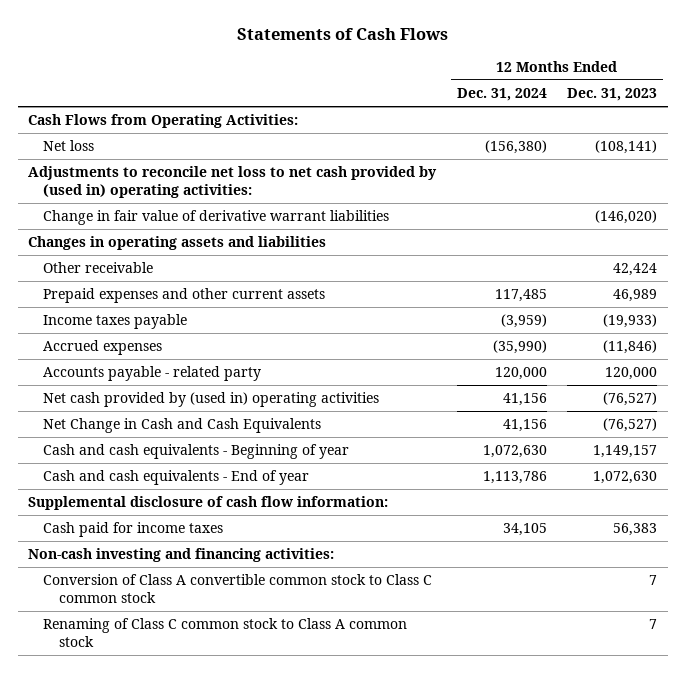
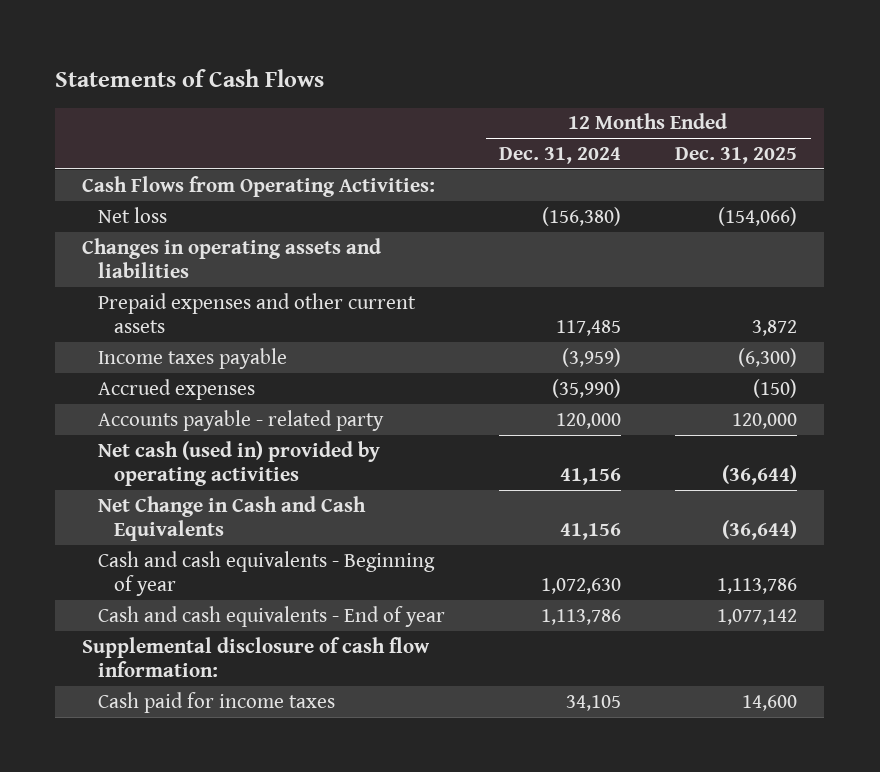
[567,88,658,102] Dec. 31, 2023 -> none
none -> [675,146,798,164] Dec. 31, 2025
[27,166,437,198] Adjustments to reconcile net loss to net cash provided by (used in) operating activities: -> none
[43,210,390,226] Change in fair value of derivative warrant liabilities -> none
[43,262,154,274] Other receivable -> none
[43,392,380,408] Net cash provided by (used in) operating activities -> [98,440,381,486] Net cash (used in) provided by operating activities
[27,548,334,563] Non-cash investing and financing activities: -> none
[43,574,433,603] Conversion of Class A convertible common stock to Class C common stock -> none
[43,618,408,647] Renaming of Class C common stock to Class A common stock -> none

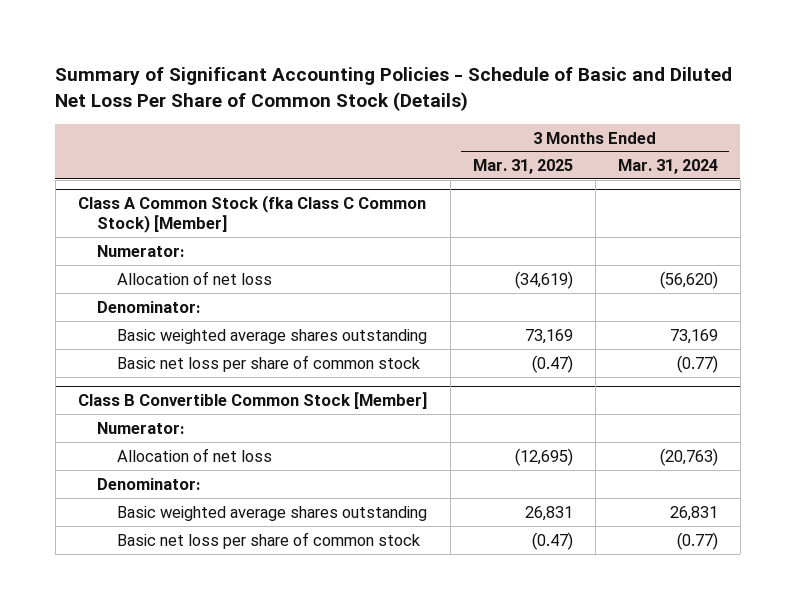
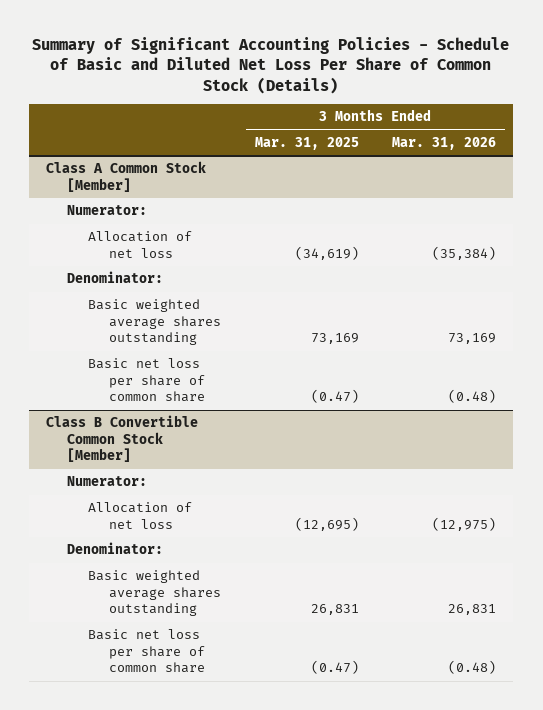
[617,159,718,175] Mar. 31, 2024 -> none
none -> [392,137,497,151] Mar. 31, 2026
[77,195,426,233] Class A Common Stock (fka Class C Common Stock) [Member] -> [46,161,207,192] Class A Common Stock [Member]
[116,354,420,372] Basic net loss per share of common stock -> [88,358,205,403] Basic net loss per share of common share
[116,531,420,549] Basic net loss per share of common stock -> [88,629,205,674] Basic net loss per share of common share

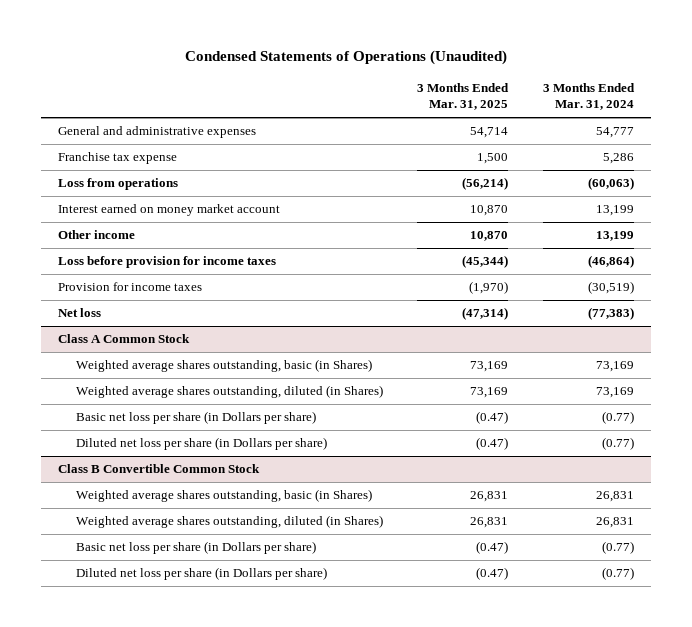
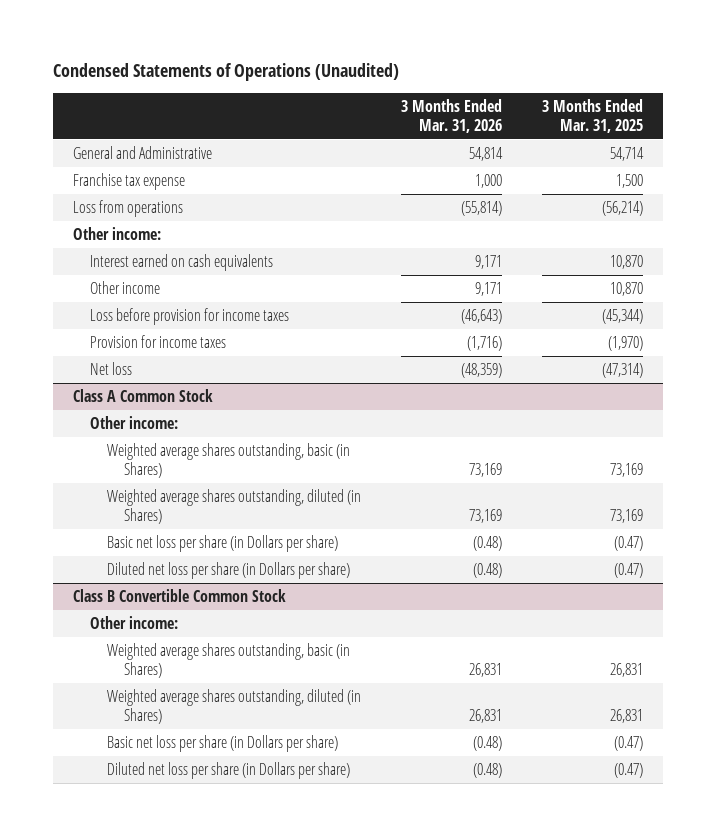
[542,82,635,111] 3 Months Ended Mar. 31, 2024 -> none
none -> [400,98,502,133] 3 Months Ended Mar. 31, 2026
[58,126,257,139] General and administrative expenses -> [73,146,213,160] General and Administrative
none -> [73,227,162,241] Other income:
[58,204,281,217] Interest earned on money market account -> [90,254,274,272] Interest earned on cash equivalents
none -> [90,416,179,430] Other income:
none -> [90,616,179,630] Other income:

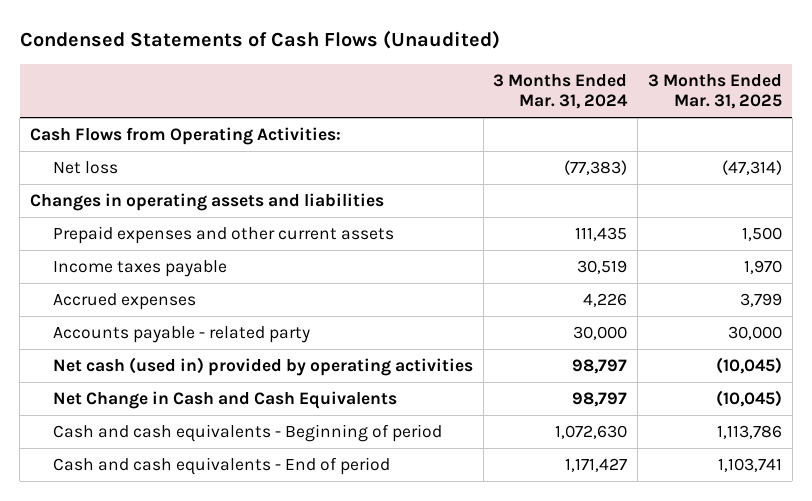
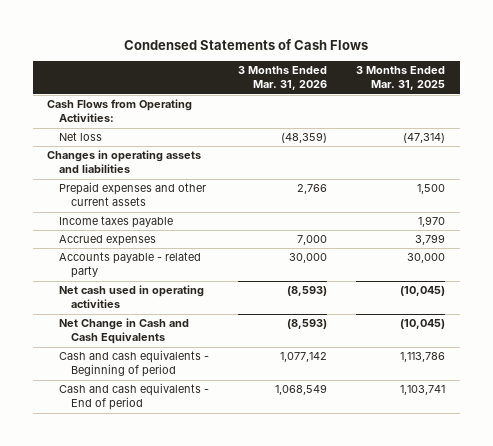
[19,30,500,50] Condensed Statements of Cash Flows (Unaudited) -> [124,38,369,50] Condensed Statements of Cash Flows
[493,73,629,110] 3 Months Ended Mar. 31, 2024 -> none
none -> [238,66,328,91] 3 Months Ended Mar. 31, 2026
[52,356,473,376] Net cash (used in) provided by operating activities -> [59,285,205,309] Net cash used in operating activities

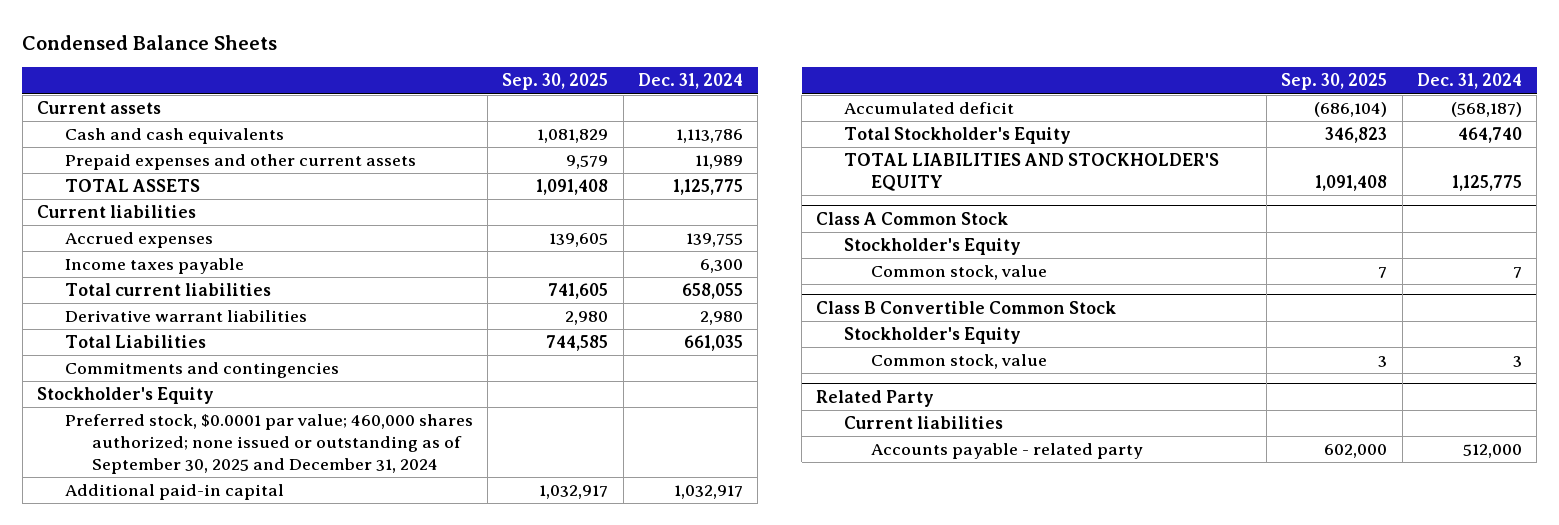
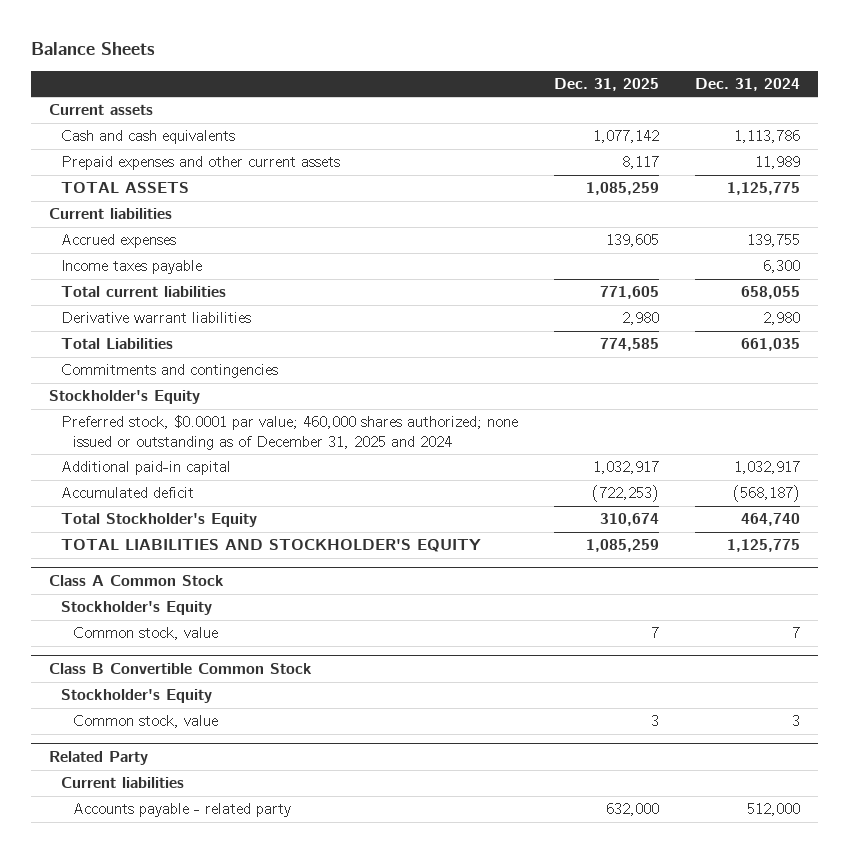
[22,34,278,50] Condensed Balance Sheets -> [31,42,156,56] Balance Sheets
[502,73,609,91] Sep. 30, 2025 -> none
none -> [553,77,659,91] Dec. 31, 2025
[64,414,473,475] Preferred stock, $0.0001 par value; 460,000 shares authorized; none issued or outstanding as of September 30, 2025 and December 31, 2024 -> [60,415,518,450] Preferred stock, $0.0001 par value; 460,000 shares authorized; none issued or outstanding as of December 31, 2025 and 2024

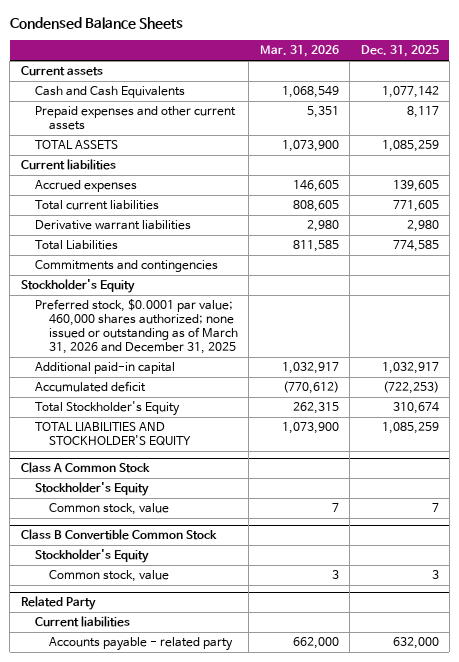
[31,42,156,56] Balance Sheets -> [9,17,183,30] Condensed Balance Sheets
[694,77,800,91] Dec. 31, 2024 -> none
none -> [259,45,339,58] Mar. 31, 2026
[60,130,235,145] Cash and cash equivalents -> [34,86,185,99] Cash and Cash Equivalents
[60,260,202,275] Income taxes payable -> none
[60,415,518,450] Preferred stock, $0.0001 par value; 460,000 shares authorized; none issued or outstanding as of December 31, 2025 and 2024 -> [34,299,239,355] Preferred stock, $0.0001 par value; 460,000 shares authorized; none issued or outstanding as of March 31, 2026 and December 31, 2025

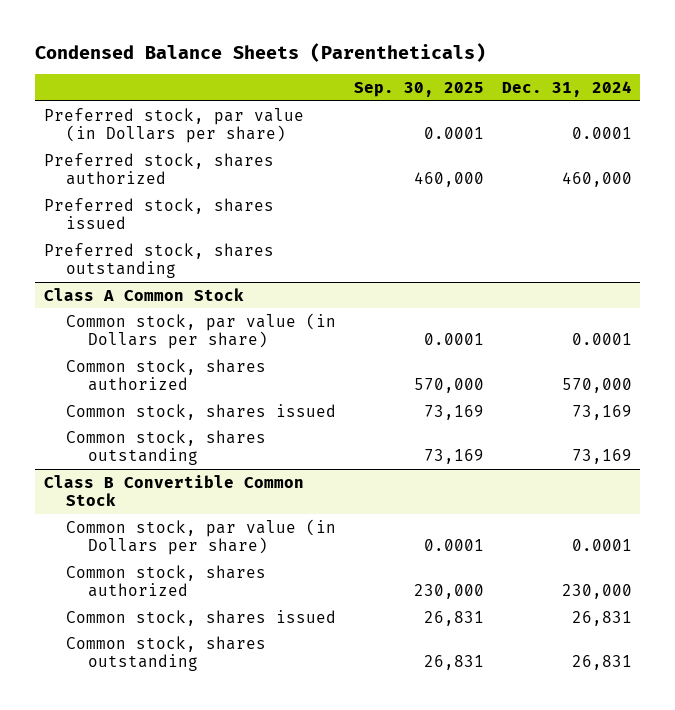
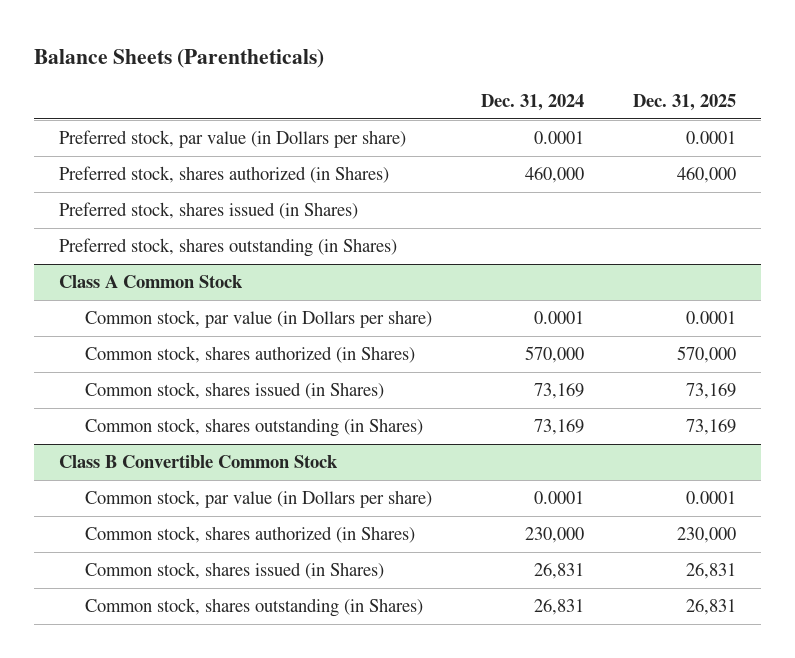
[34,42,486,62] Condensed Balance Sheets (Parentheticals) -> [34,48,325,68] Balance Sheets (Parentheticals)
[353,82,484,98] Sep. 30, 2025 -> none
none -> [633,93,737,111] Dec. 31, 2025
[43,152,274,185] Preferred stock, shares authorized -> [59,166,390,184] Preferred stock, shares authorized (in Shares)
[43,197,274,229] Preferred stock, shares issued -> [59,202,359,220] Preferred stock, shares issued (in Shares)
[43,242,274,278] Preferred stock, shares outstanding -> [59,238,398,258] Preferred stock, shares outstanding (in Shares)
[66,358,267,391] Common stock, shares authorized -> [84,346,415,364] Common stock, shares authorized (in Shares)
[66,403,337,420] Common stock, shares issued -> [84,382,384,400] Common stock, shares issued (in Shares)
[66,429,267,465] Common stock, shares outstanding -> [84,418,423,438] Common stock, shares outstanding (in Shares)
[66,564,267,597] Common stock, shares authorized -> [84,526,415,544] Common stock, shares authorized (in Shares)
[66,609,337,626] Common stock, shares issued -> [84,562,384,580] Common stock, shares issued (in Shares)
[66,635,267,671] Common stock, shares outstanding -> [84,598,423,618] Common stock, shares outstanding (in Shares)

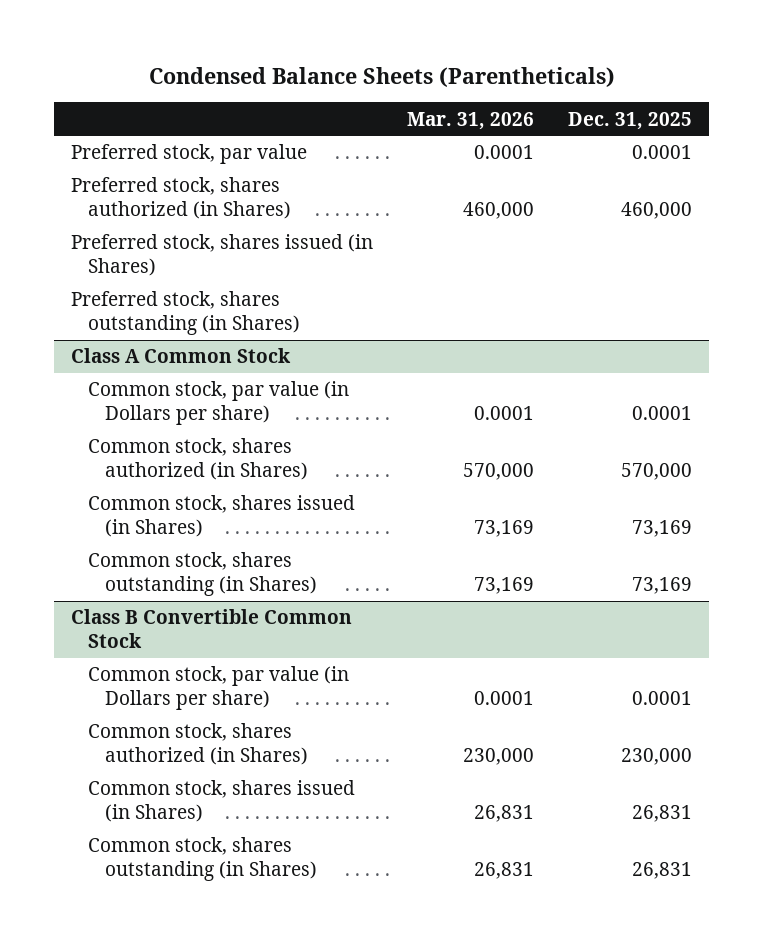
[34,48,325,68] Balance Sheets (Parentheticals) -> [148,66,615,87] Condensed Balance Sheets (Parentheticals)
[480,93,584,111] Dec. 31, 2024 -> none
none -> [407,111,535,130] Mar. 31, 2026
[59,130,407,149] Preferred stock, par value (in Dollars per share) -> [71,144,308,165] Preferred stock, par value

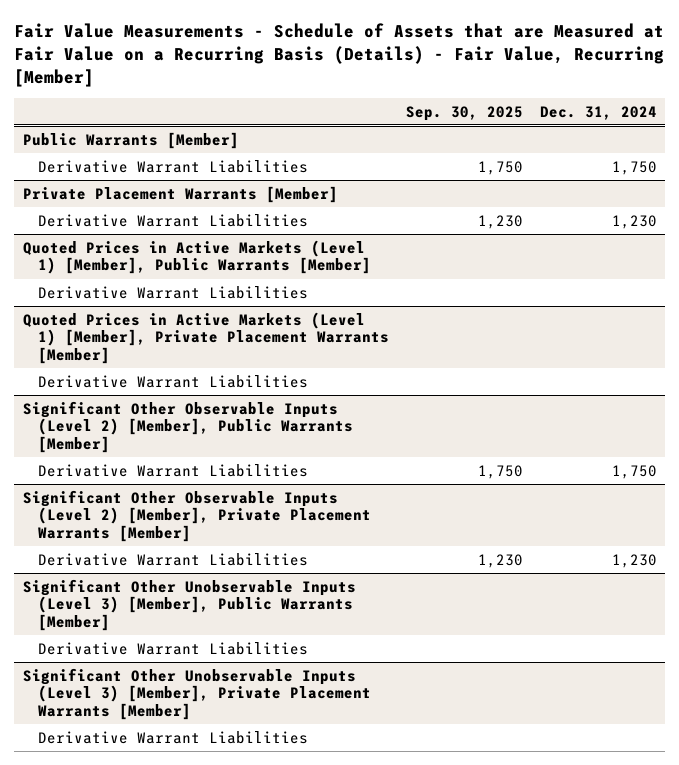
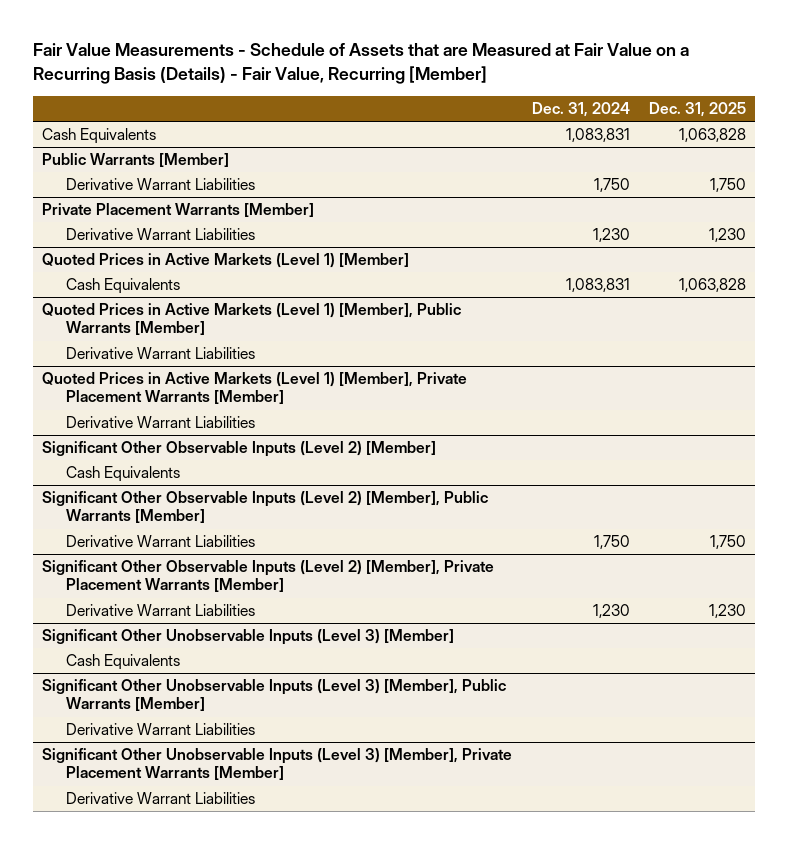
[405,105,523,121] Sep. 30, 2025 -> none
none -> [648,101,746,117] Dec. 31, 2025
none -> [42,128,157,145] Cash Equivalents
none -> [42,253,410,269] Quoted Prices in Active Markets (Level 1) [Member]
none -> [65,278,180,295] Cash Equivalents
none -> [42,441,437,458] Significant Other Observable Inputs (Level 2) [Member]
none -> [65,466,180,483] Cash Equivalents
none -> [42,629,455,646] Significant Other Unobservable Inputs (Level 3) [Member]
none -> [65,654,180,671] Cash Equivalents

